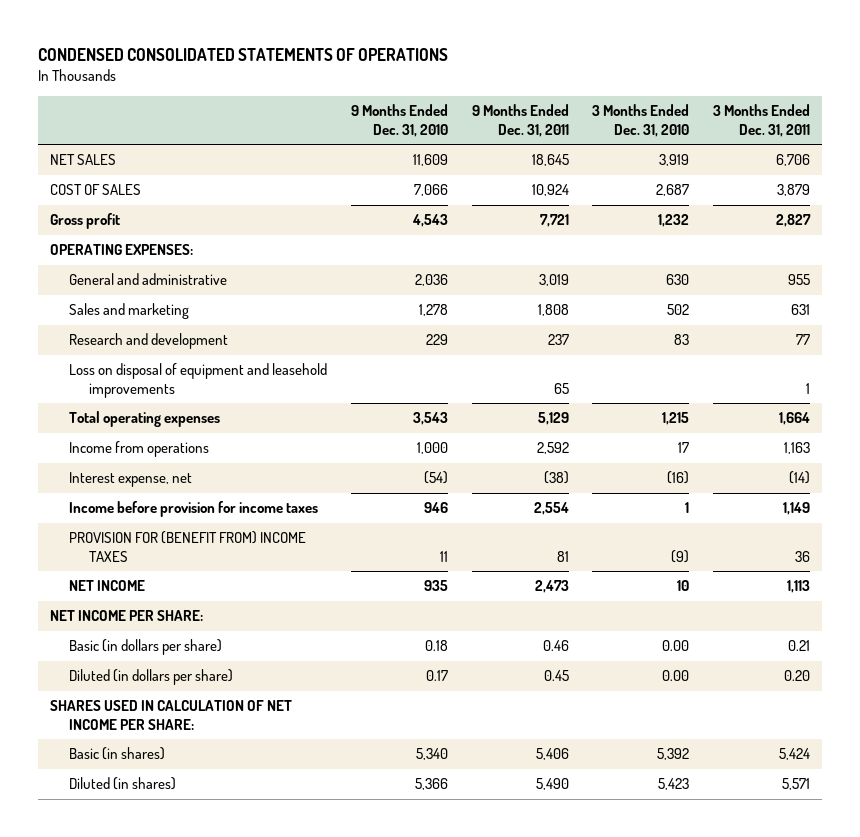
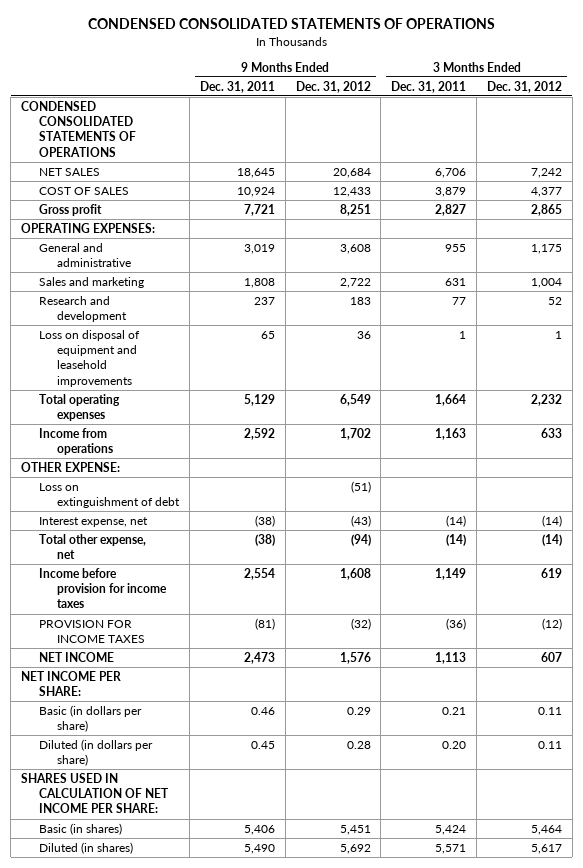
[351,104,449,137] 9 Months Ended Dec. 31, 2010 -> none
[592,104,690,137] 3 Months Ended Dec. 31, 2010 -> none
none -> [295,80,371,93] Dec. 31, 2012
none -> [487,80,563,93] Dec. 31, 2012
none -> [21,100,137,157] CONDENSED CONSOLIDATED STATEMENTS OF OPERATIONS
none -> [21,461,121,472] OTHER EXPENSE:
none -> [39,482,181,509] Loss on extinguishment of debt
none -> [39,533,147,560] Total other expense, net
[69,531,307,562] PROVISION FOR (BENEFIT FROM) INCOME TAXES -> [39,619,146,644] PROVISION FOR INCOME TAXES
[556,550,569,562] 81 -> [254,617,275,630] (81)
[795,550,811,562] 36 -> [446,617,467,630] (36)

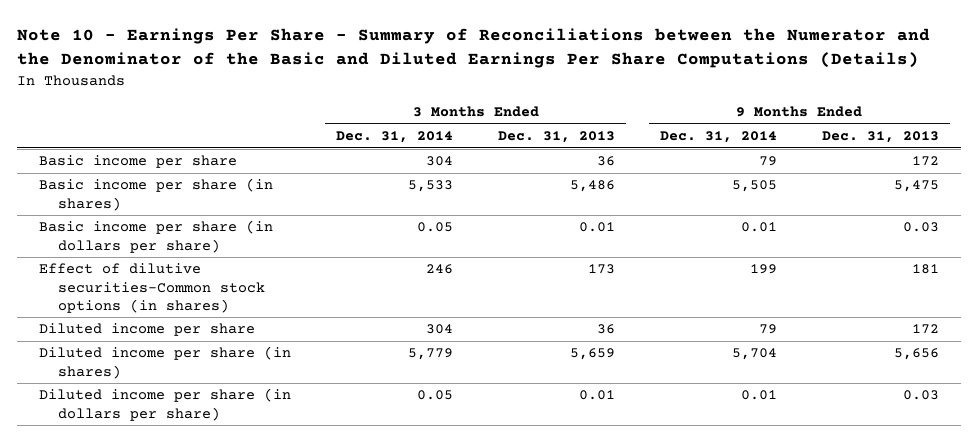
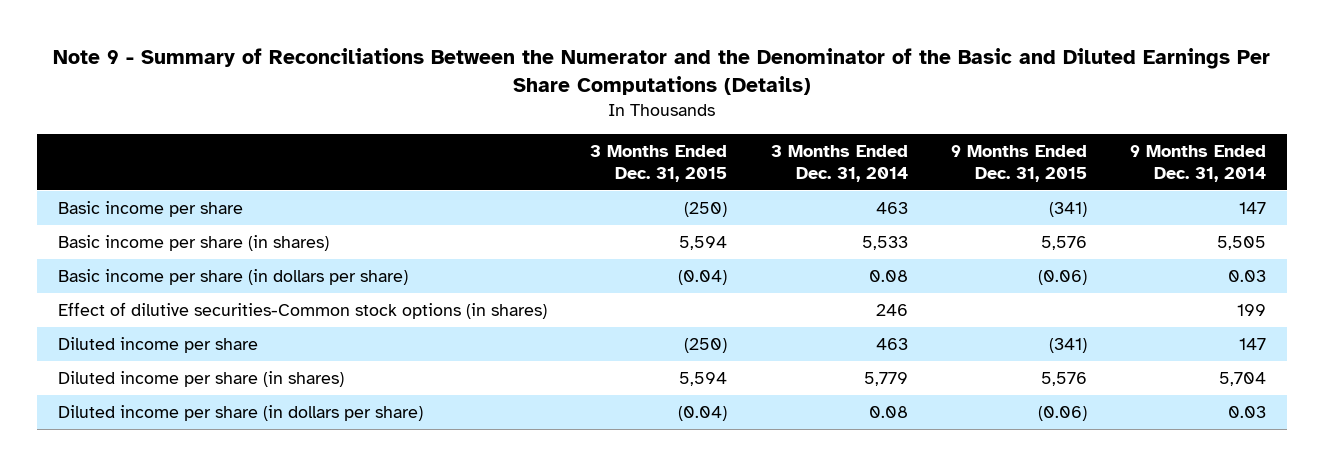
[16,28,930,69] Note 10 - Earnings Per Share - Summary of Reconciliations between the Numerator and the Denominator of the Basic and Diluted Earnings Per Share Computations (Details) -> [53,48,1271,96] Note 9 - Summary of Reconciliations Between the Numerator and the Denominator of the Basic and Diluted Earnings Per Share Computations (Details)
[498,131,616,144] Dec. 31, 2013 -> none
[821,131,939,144] Dec. 31, 2013 -> none
none -> [590,144,728,183] 3 Months Ended Dec. 31, 2015
none -> [950,144,1087,183] 9 Months Ended Dec. 31, 2015
[426,156,454,167] 304 -> [875,201,908,214] 463
[758,156,777,167] 79 -> [1238,201,1266,214] 147
[417,222,454,233] 0.05 -> [868,269,908,282] 0.08
[740,222,777,233] 0.01 -> [1227,269,1266,282] 0.03
[426,324,454,335] 304 -> [875,337,908,350] 463
[758,324,777,335] 79 -> [1238,337,1266,350] 147
[417,390,454,401] 0.05 -> [868,405,908,418] 0.08
[740,390,777,401] 0.01 -> [1227,405,1266,418] 0.03

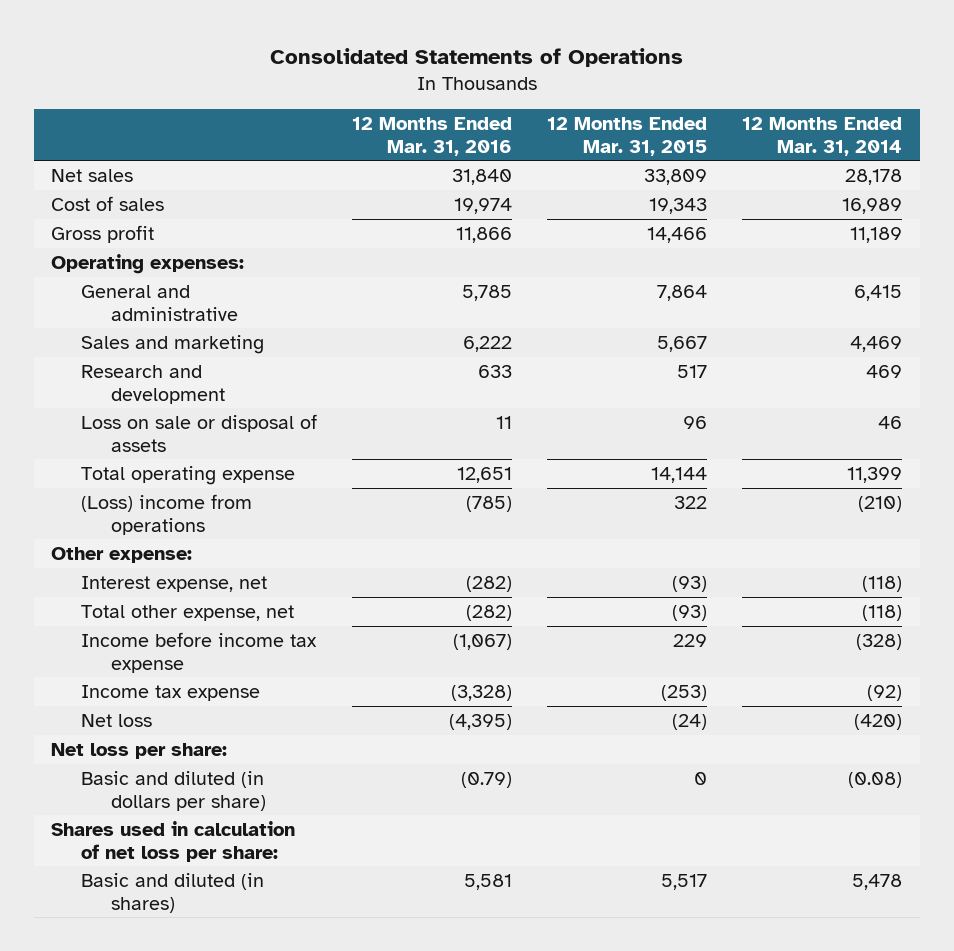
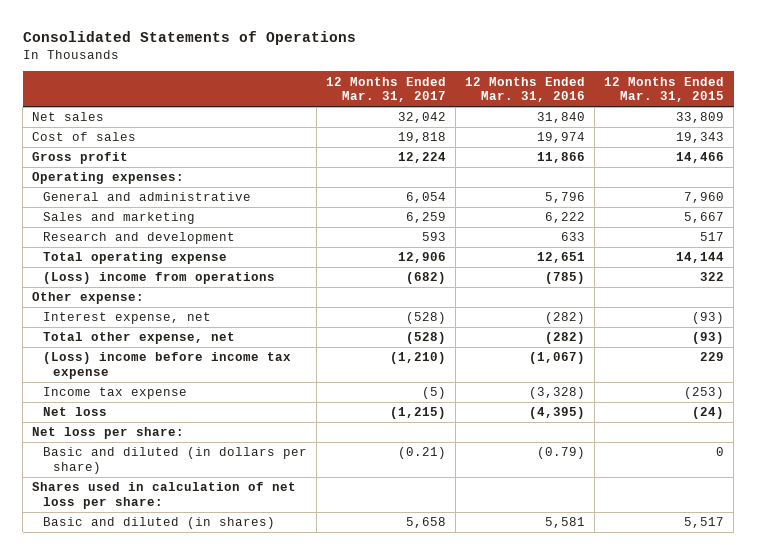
[742,116,903,156] 12 Months Ended Mar. 31, 2014 -> none
none -> [325,76,446,103] 12 Months Ended Mar. 31, 2017
[462,284,513,301] 5,785 -> [545,192,586,204] 5,796
[657,284,708,301] 7,864 -> [684,192,725,204] 7,960
[81,413,318,452] Loss on sale or disposal of assets -> none
[81,631,318,673] Income before income tax expense -> [42,352,291,379] (Loss) income before income tax expense

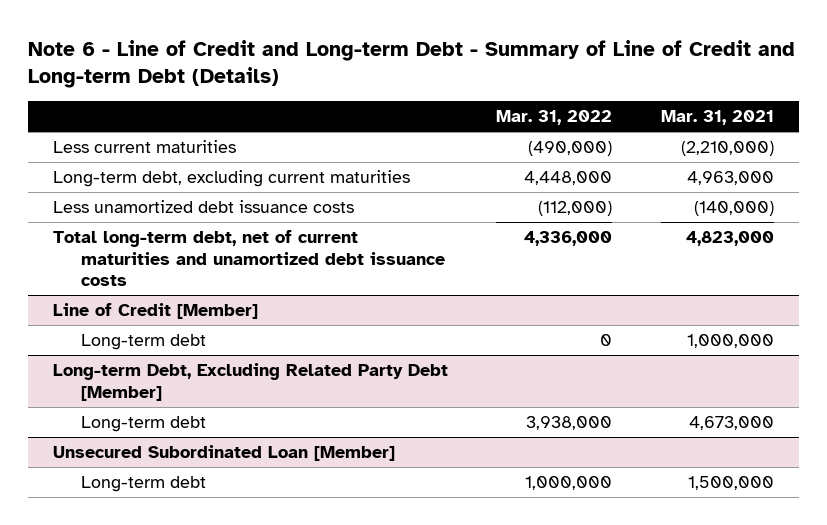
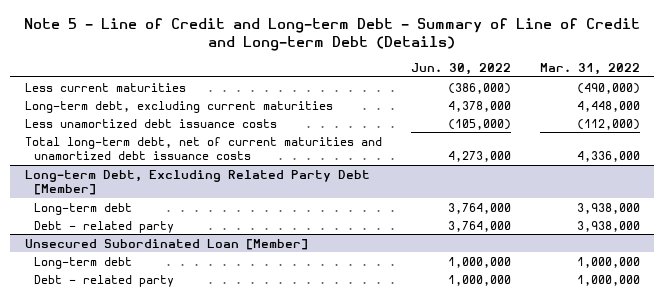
[28,39,796,89] Note 6 - Line of Credit and Long-term Debt - Summary of Line of Credit and Long-term Debt (Details) -> [24,17,641,51] Note 5 - Line of Credit and Long-term Debt - Summary of Line of Credit and Long-term Debt (Details)
[661,110,775,126] Mar. 31, 2021 -> none
none -> [410,62,511,75] Jun. 30, 2022
[52,303,258,320] Line of Credit [Member] -> none
[80,334,206,351] Long-term debt -> none
none -> [34,220,175,233] Debt - related party
none -> [34,274,175,287] Debt - related party

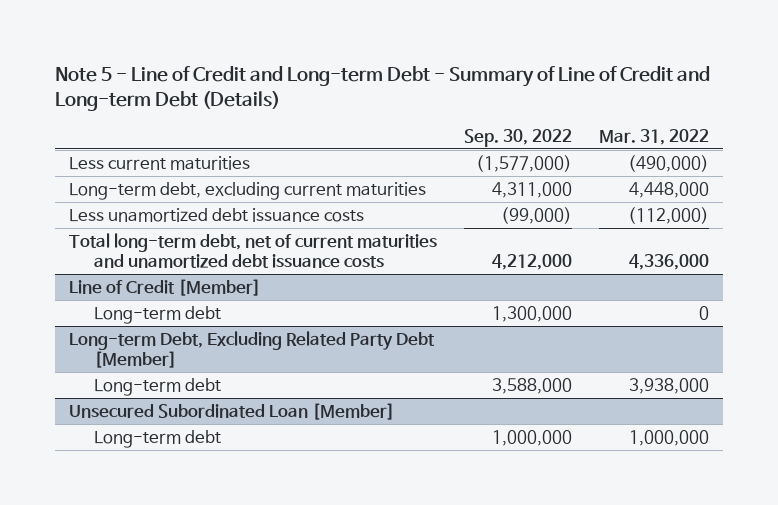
[410,62,511,75] Jun. 30, 2022 -> none
none -> [463,128,572,147] Sep. 30, 2022
none -> [68,278,261,296] Line of Credit [Member]
none -> [93,305,221,324] Long-term debt
[34,220,175,233] Debt - related party -> none
[34,274,175,287] Debt - related party -> none

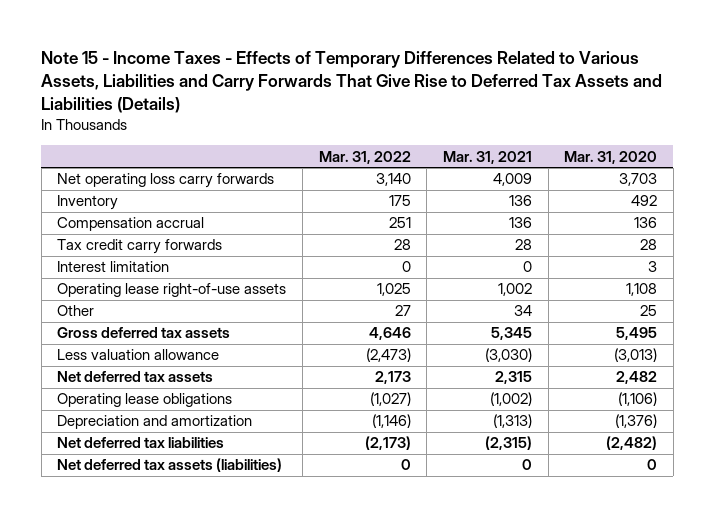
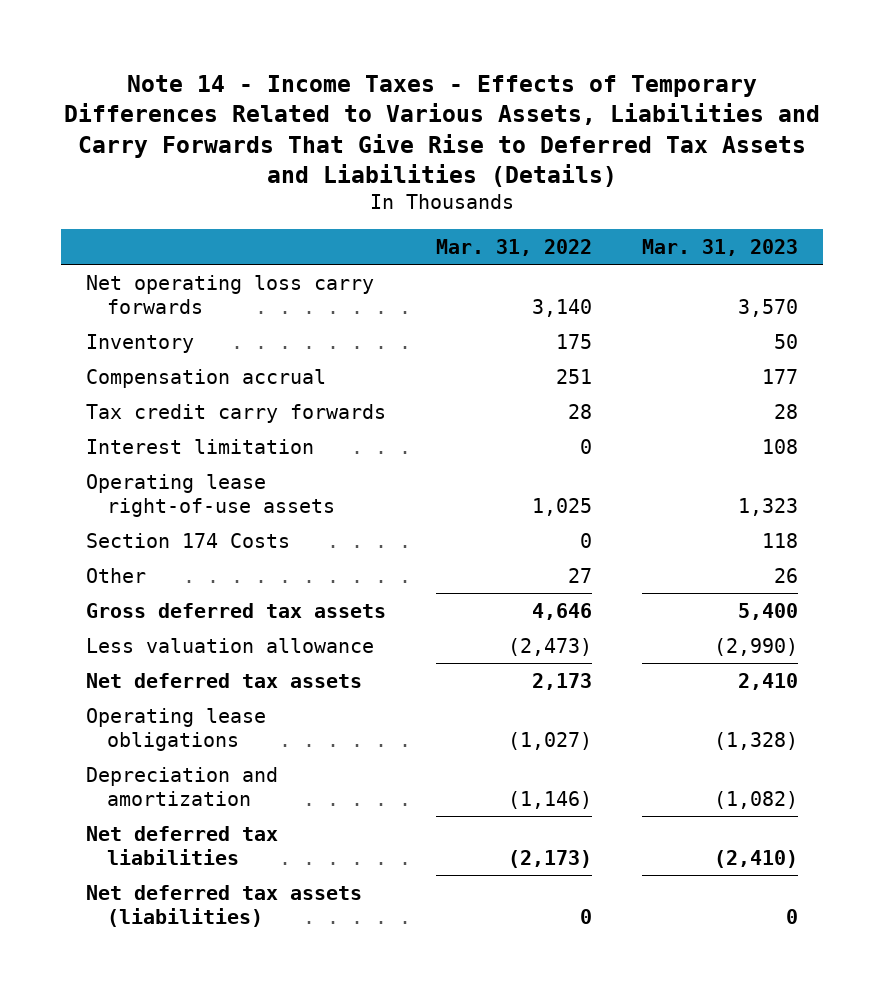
[41,51,663,114] Note 15 - Income Taxes - Effects of Temporary Differences Related to Various Assets, Liabilities and Carry Forwards That Give Rise to Deferred Tax Assets and Liabilities (Details) -> [64,74,821,188] Note 14 - Income Taxes - Effects of Temporary Differences Related to Various Assets, Liabilities and Carry Forwards That Give Rise to Deferred Tax Assets and Liabilities (Details)
[442,150,532,164] Mar. 31, 2021 -> none
[564,150,658,164] Mar. 31, 2020 -> none
none -> [641,238,798,256] Mar. 31, 2023
none -> [86,532,291,548] Section 174 Costs

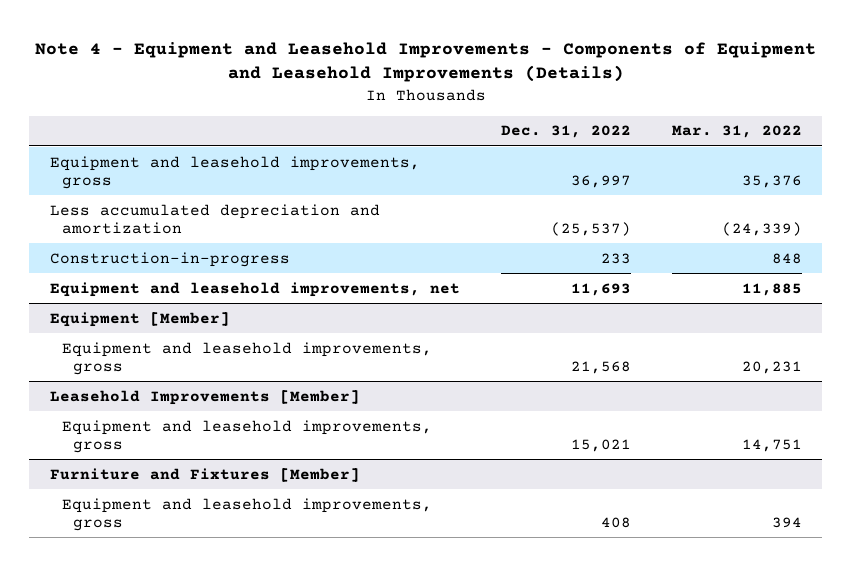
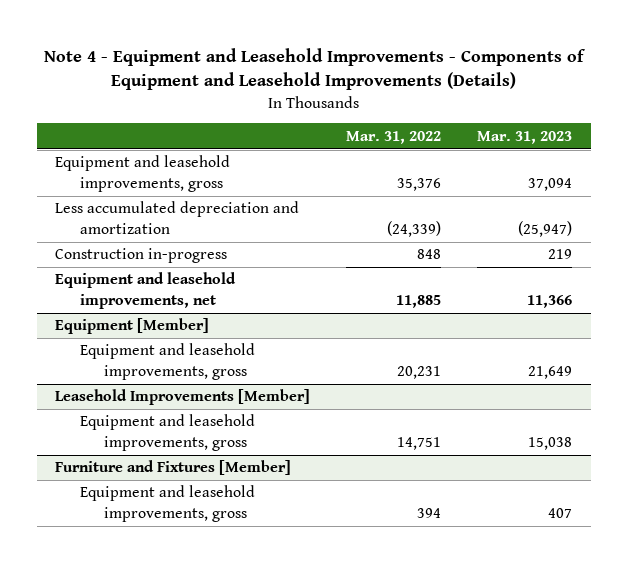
[500,125,631,139] Dec. 31, 2022 -> none
none -> [477,130,573,144] Mar. 31, 2023
[49,251,290,267] Construction-in-progress -> [55,248,228,264] Construction in-progress

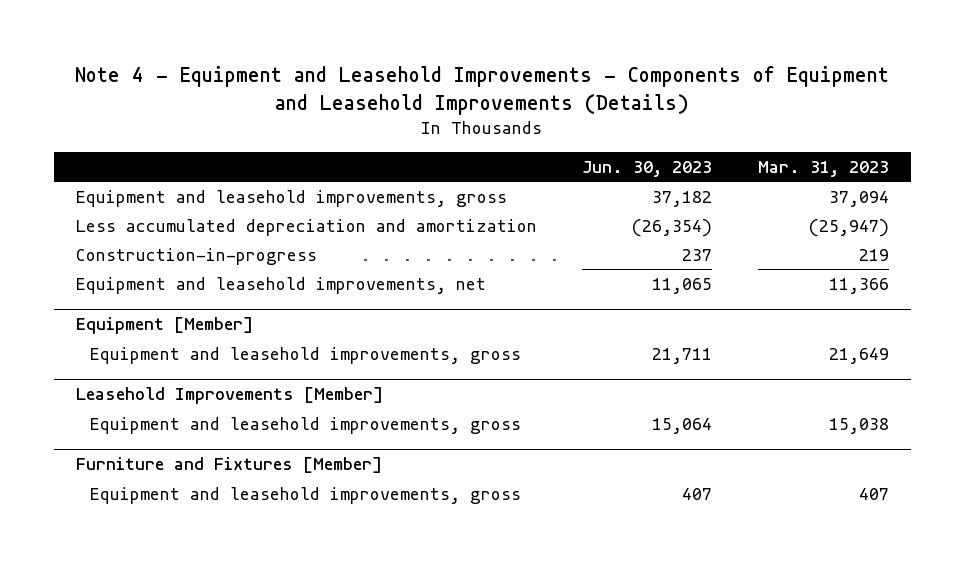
[346,130,442,144] Mar. 31, 2022 -> none
none -> [582,160,713,177] Jun. 30, 2023
[55,248,228,264] Construction in-progress -> [76,247,318,265] Construction-in-progress

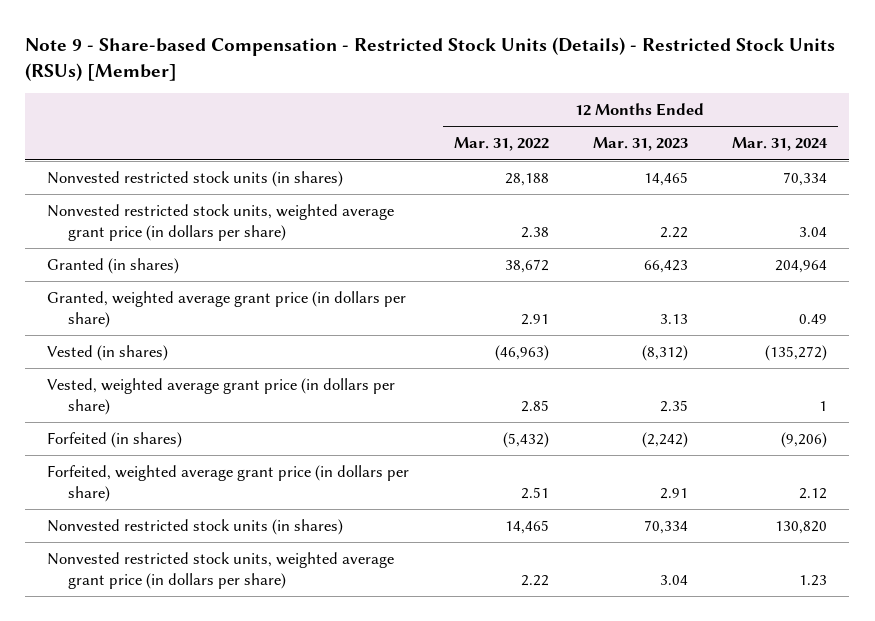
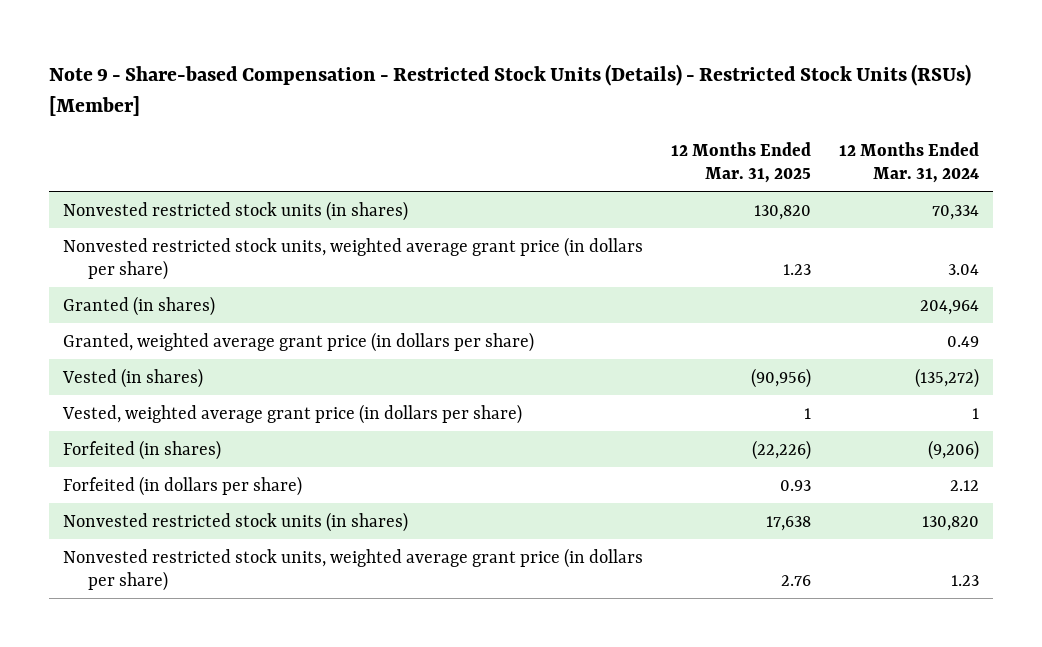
[453,137,549,152] Mar. 31, 2022 -> none
[592,137,688,152] Mar. 31, 2023 -> none
none -> [671,141,812,183] 12 Months Ended Mar. 31, 2025
[47,464,410,502] Forfeited, weighted average grant price (in dollars per share) -> [63,475,303,496] Forfeited (in dollars per share)

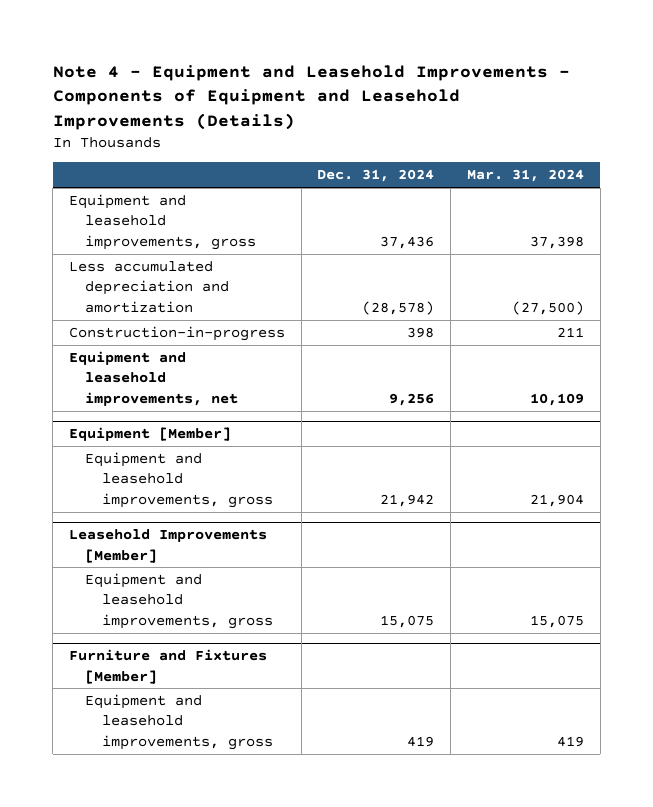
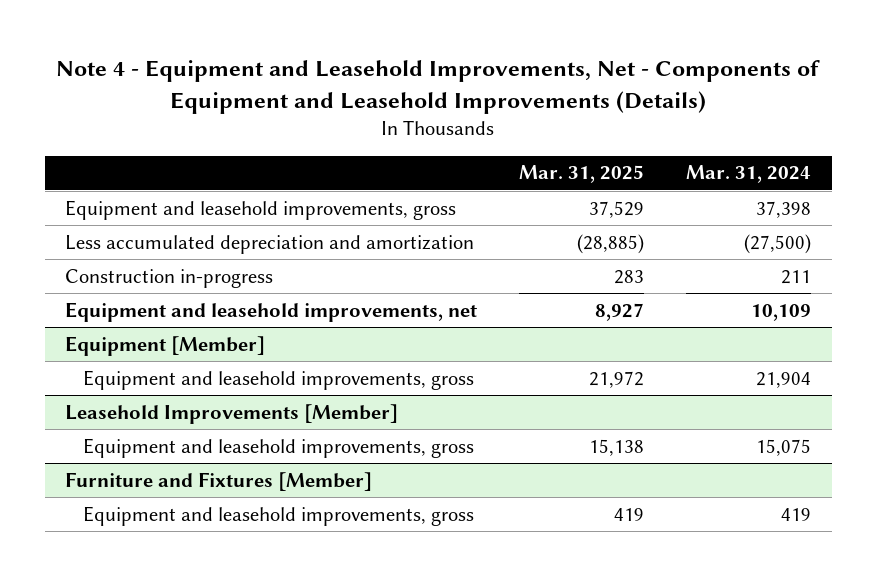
[52,64,570,130] Note 4 - Equipment and Leasehold Improvements - Components of Equipment and Leasehold Improvements (Details) -> [56,60,821,114] Note 4 - Equipment and Leasehold Improvements, Net - Components of Equipment and Leasehold Improvements (Details)
[317,169,435,183] Dec. 31, 2024 -> none
none -> [519,165,645,184] Mar. 31, 2025
[68,326,285,342] Construction-in-progress -> [65,268,274,288] Construction in-progress

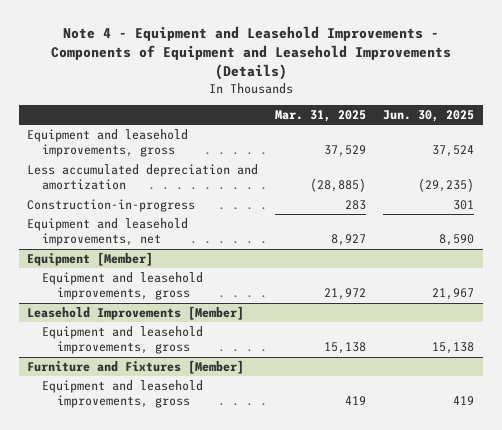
[56,60,821,114] Note 4 - Equipment and Leasehold Improvements, Net - Components of Equipment and Leasehold Improvements (Details) -> [50,26,451,81] Note 4 - Equipment and Leasehold Improvements - Components of Equipment and Leasehold Improvements (Details)
[685,165,811,184] Mar. 31, 2024 -> none
none -> [383,109,475,122] Jun. 30, 2025
[65,268,274,288] Construction in-progress -> [27,198,196,212] Construction-in-progress

